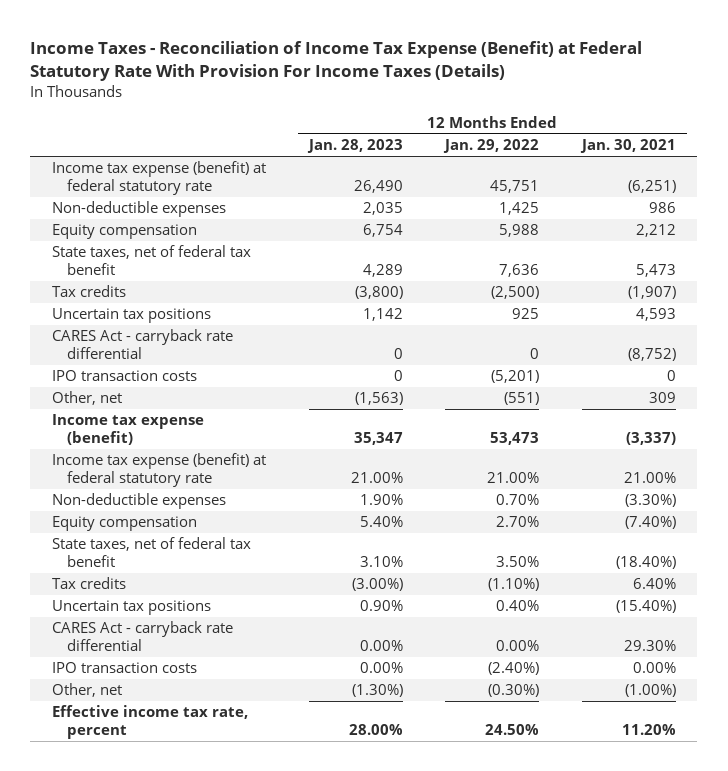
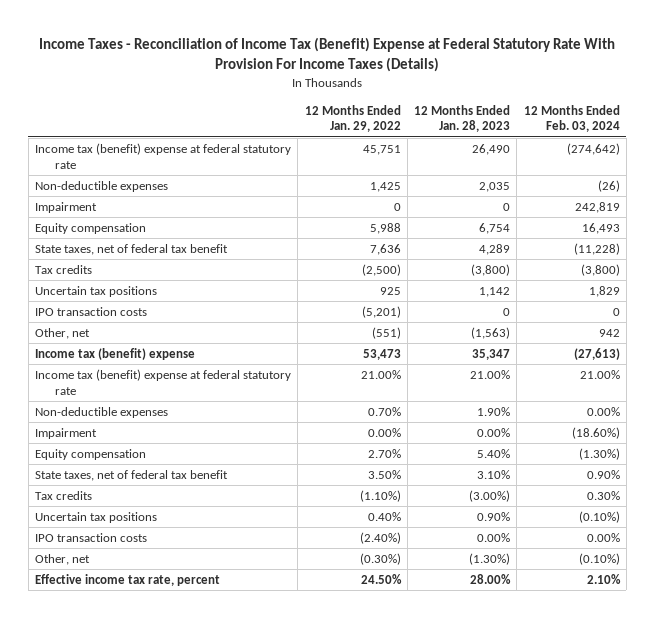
[30,40,643,81] Income Taxes - Reconciliation of Income Tax Expense (Benefit) at Federal Statutory Rate With Provision For Income Taxes (Details) -> [39,36,616,72] Income Taxes - Reconciliation of Income Tax (Benefit) Expense at Federal Statutory Rate With Provision For Income Taxes (Details)
[580,139,677,154] Jan. 30, 2021 -> none
none -> [523,104,620,133] 12 Months Ended Feb. 03, 2024
[51,161,266,196] Income tax expense (benefit) at federal statutory rate -> [35,142,292,169] Income tax (benefit) expense at federal statutory rate
none -> [35,201,98,213] Impairment
[51,329,233,360] CARES Act - carryback rate differential -> none
[51,414,204,446] Income tax expense (benefit) -> [35,347,196,360] Income tax (benefit) expense
[51,453,266,488] Income tax expense (benefit) at federal statutory rate -> [35,368,292,395] Income tax (benefit) expense at federal statutory rate
none -> [35,427,98,439] Impairment
[51,621,233,652] CARES Act - carryback rate differential -> none

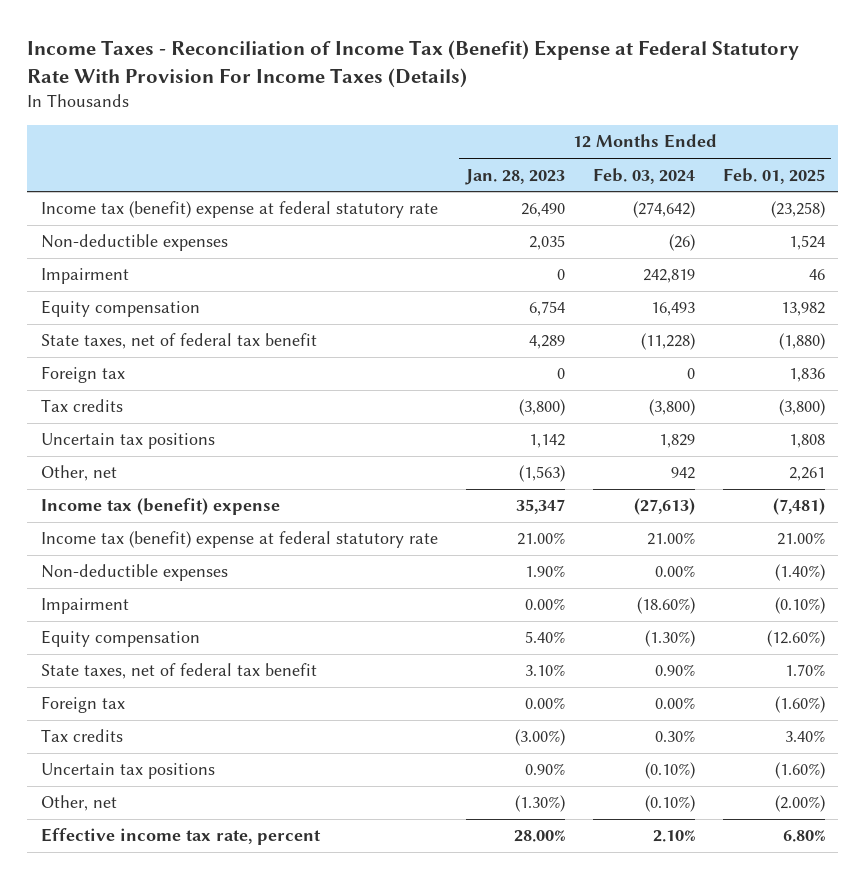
[304,104,401,133] 12 Months Ended Jan. 29, 2022 -> none
none -> [722,167,825,184] Feb. 01, 2025
none -> [40,366,125,384] Foreign tax
[35,306,148,316] IPO transaction costs -> none
none -> [40,696,125,714] Foreign tax
[35,532,148,542] IPO transaction costs -> none

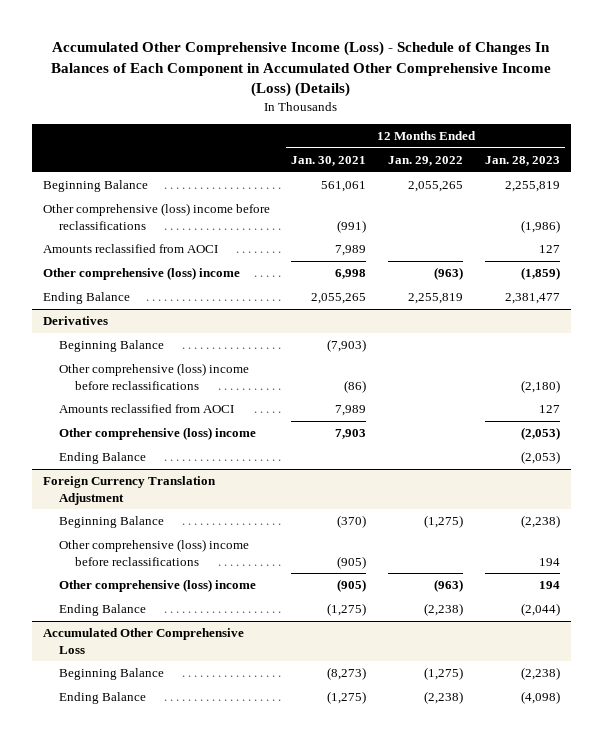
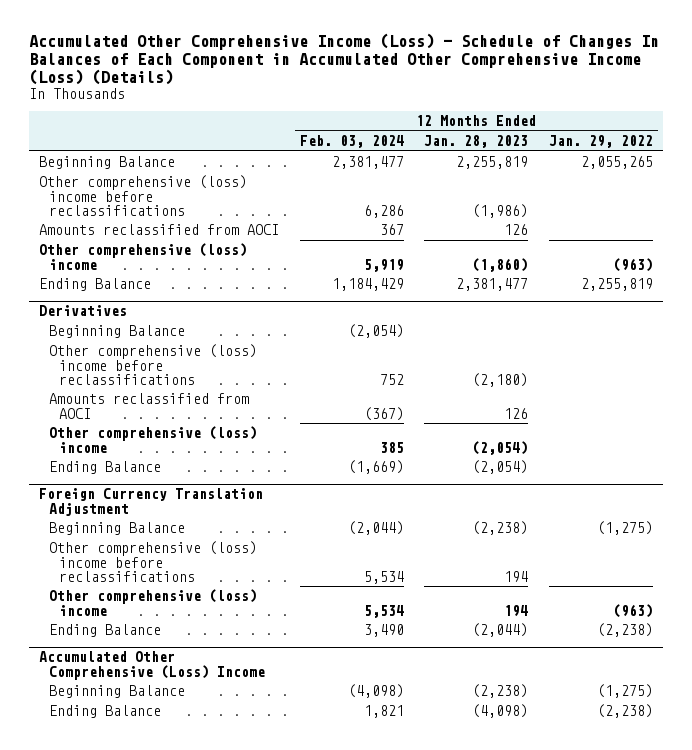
[291,156,367,167] Jan. 30, 2021 -> none
none -> [299,135,404,149] Feb. 03, 2024
[539,245,561,254] 127 -> [504,224,529,236] 126
[521,267,561,281] (1,859) -> [472,257,529,272] (1,860)
[539,405,561,414] 127 -> [504,407,529,419] 126
[521,427,561,441] (2,053) -> [472,440,529,455] (2,054)
[521,451,561,465] (2,053) -> [472,460,529,475] (2,054)
[42,628,244,654] Accumulated Other Comprehensive Loss -> [39,651,265,680] Accumulated Other Comprehensive (Loss) Income

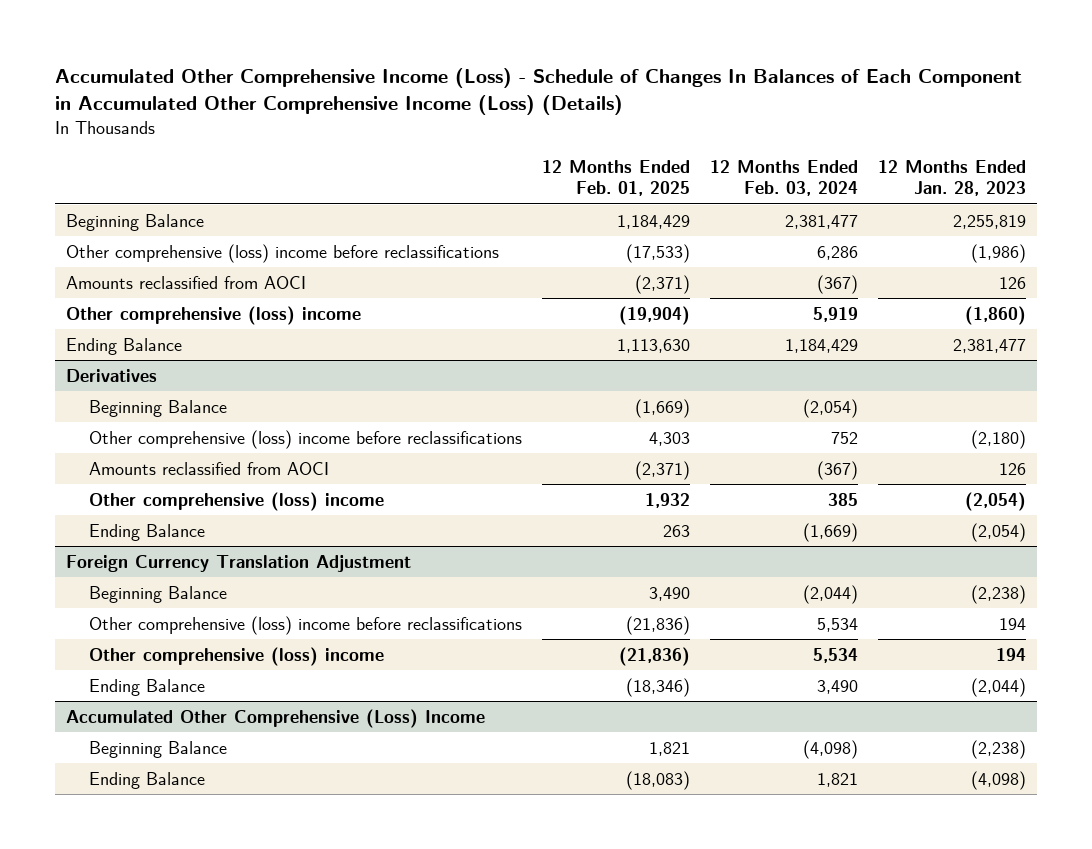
[548,135,653,149] Jan. 29, 2022 -> none
none -> [541,159,690,197] 12 Months Ended Feb. 01, 2025
[379,224,404,236] 367 -> [817,274,859,294] (367)

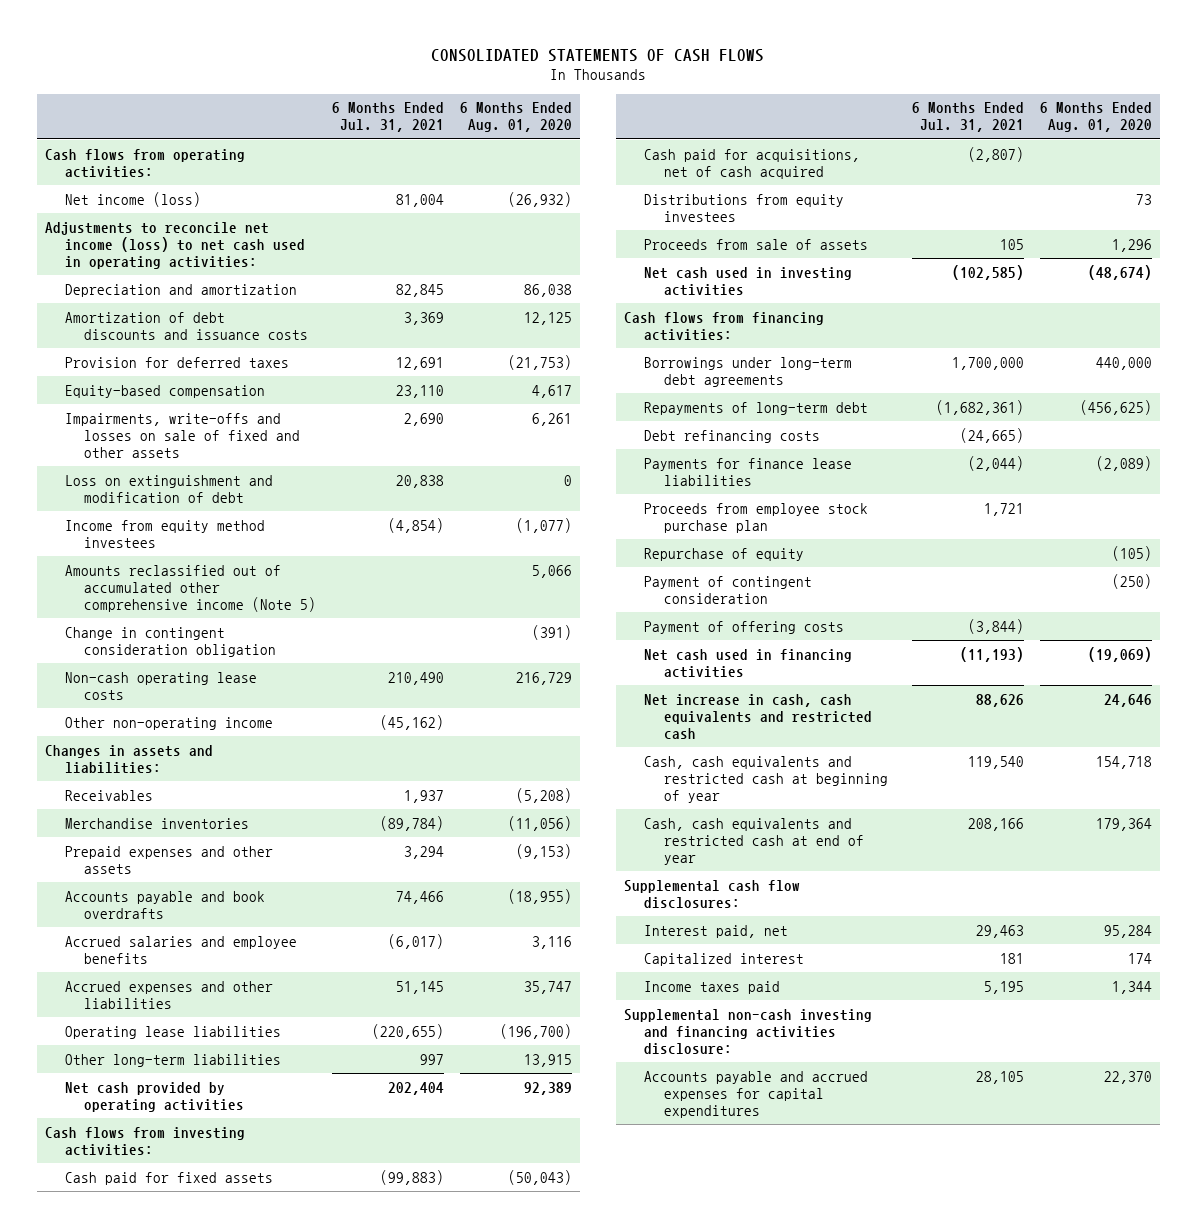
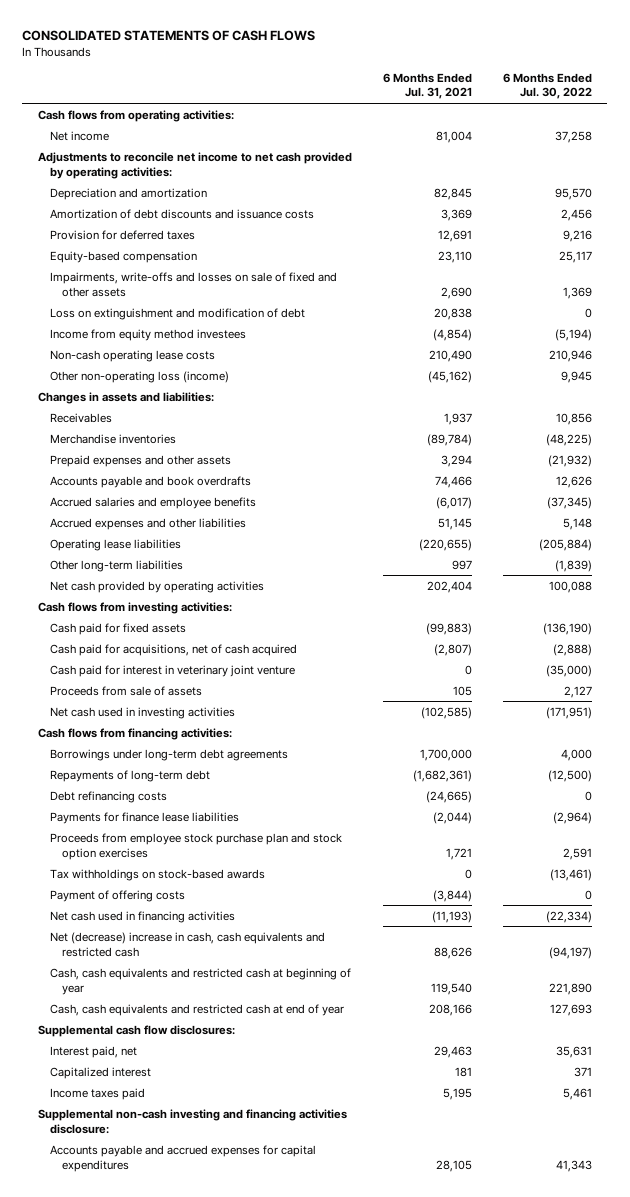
[460,102,573,133] 6 Months Ended Aug. 01, 2020 -> none
none -> [502,72,592,100] 6 Months Ended Jul. 30, 2022
[64,191,201,207] Net income (loss) -> [49,130,109,141] Net income
[45,221,305,269] Adjustments to reconcile net income (loss) to net cash used in operating activities: -> [37,151,352,179] Adjustments to reconcile net income to net cash provided by operating activities:
[64,564,317,612] Amounts reclassified out of accumulated other comprehensive income (Note 5) -> none
[64,626,277,657] Change in contingent consideration obligation -> none
[64,716,273,730] Other non-operating income -> [49,370,229,383] Other non-operating loss (income)
[644,193,845,222] Distributions from equity investees -> none
none -> [49,664,295,677] Cash paid for interest in veterinary joint venture
[644,547,805,561] Repurchase of equity -> none
[644,575,813,604] Payment of contingent consideration -> none
[644,502,869,533] Proceeds from employee stock purchase plan -> [49,832,342,860] Proceeds from employee stock purchase plan and stock option exercises
none -> [49,868,265,881] Tax withholdings on stock-based awards
[644,693,872,739] Net increase in cash, cash equivalents and restricted cash -> [49,931,325,957] Net (decrease) increase in cash, cash equivalents and restricted cash

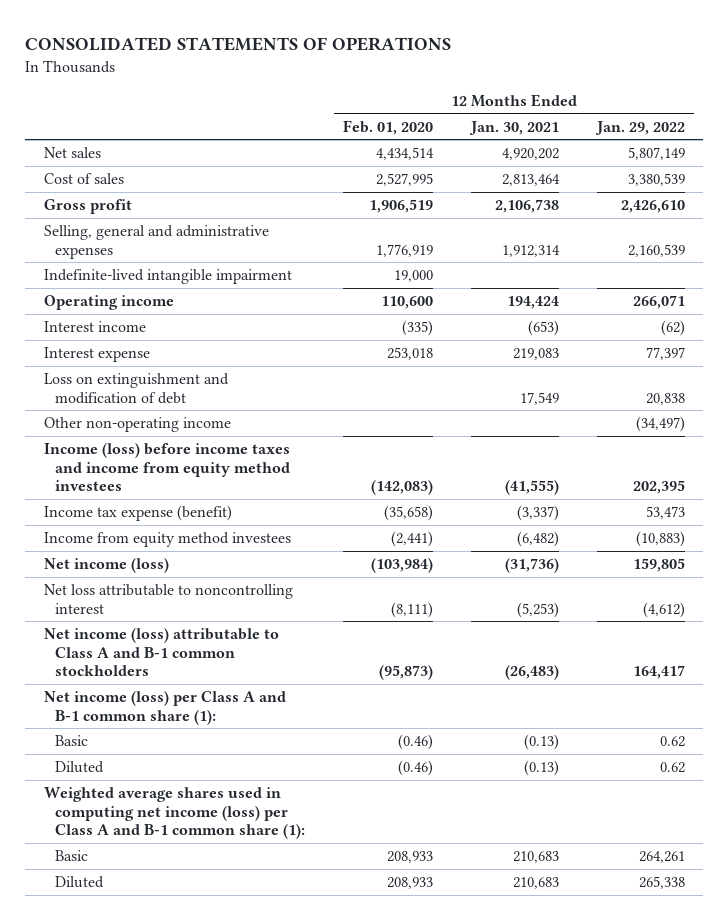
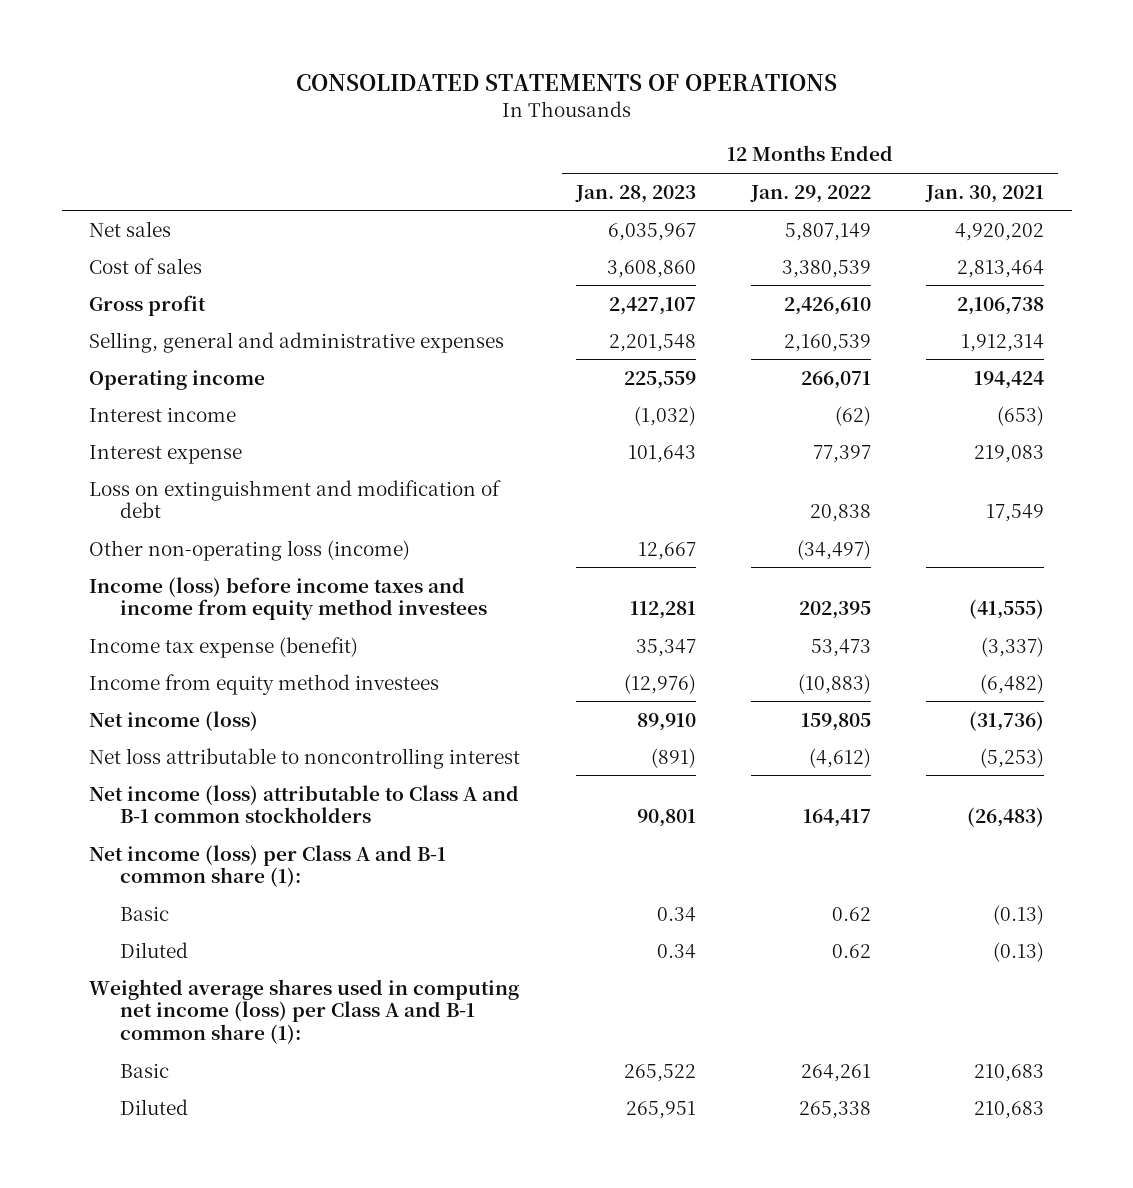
[343,119,434,135] Feb. 01, 2020 -> none
none -> [574,184,696,203] Jan. 28, 2023
[43,269,292,285] Indefinite-lived intangible impairment -> none
[43,417,231,433] Other non-operating income -> [89,539,411,561] Other non-operating loss (income)

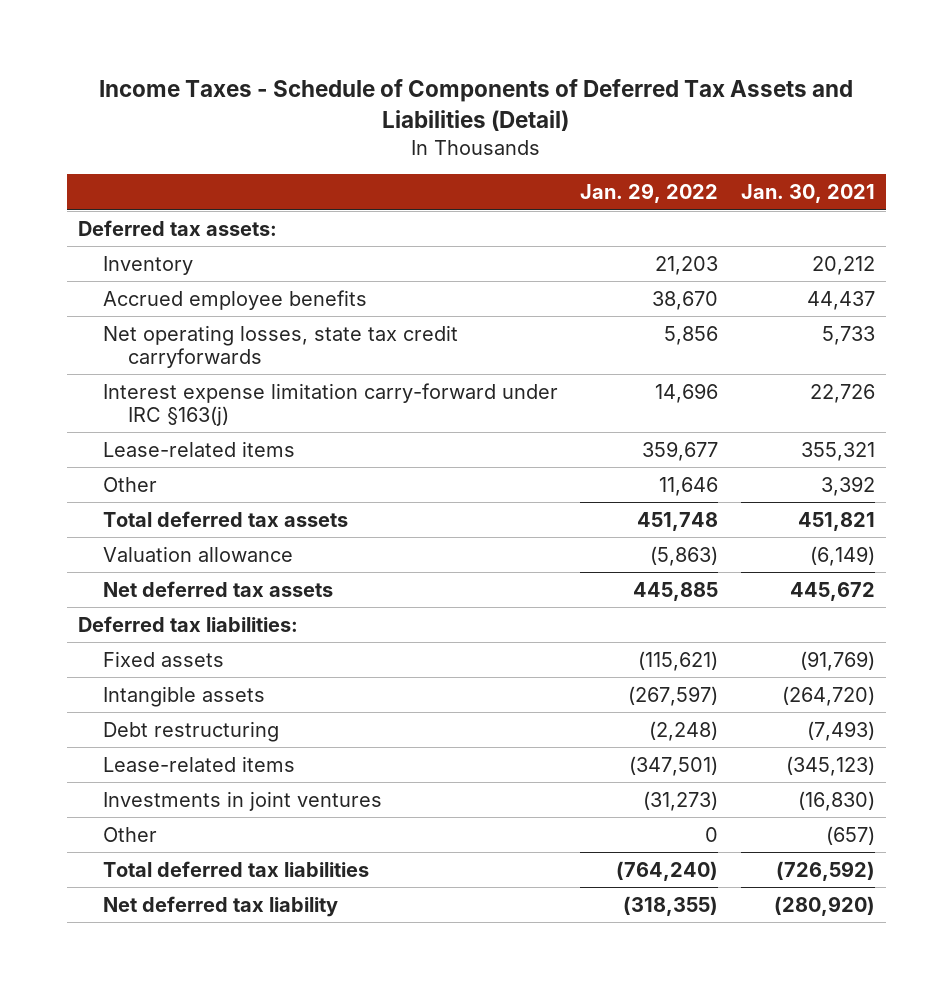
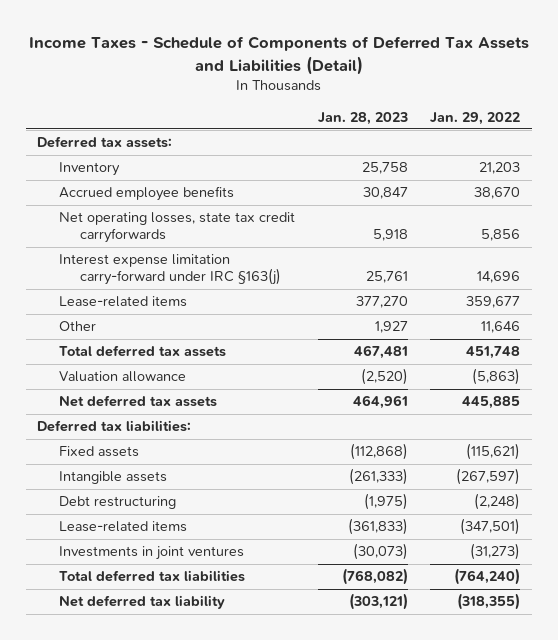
[740,184,875,204] Jan. 30, 2021 -> none
none -> [317,111,408,125] Jan. 28, 2023
[102,826,157,842] Other -> none

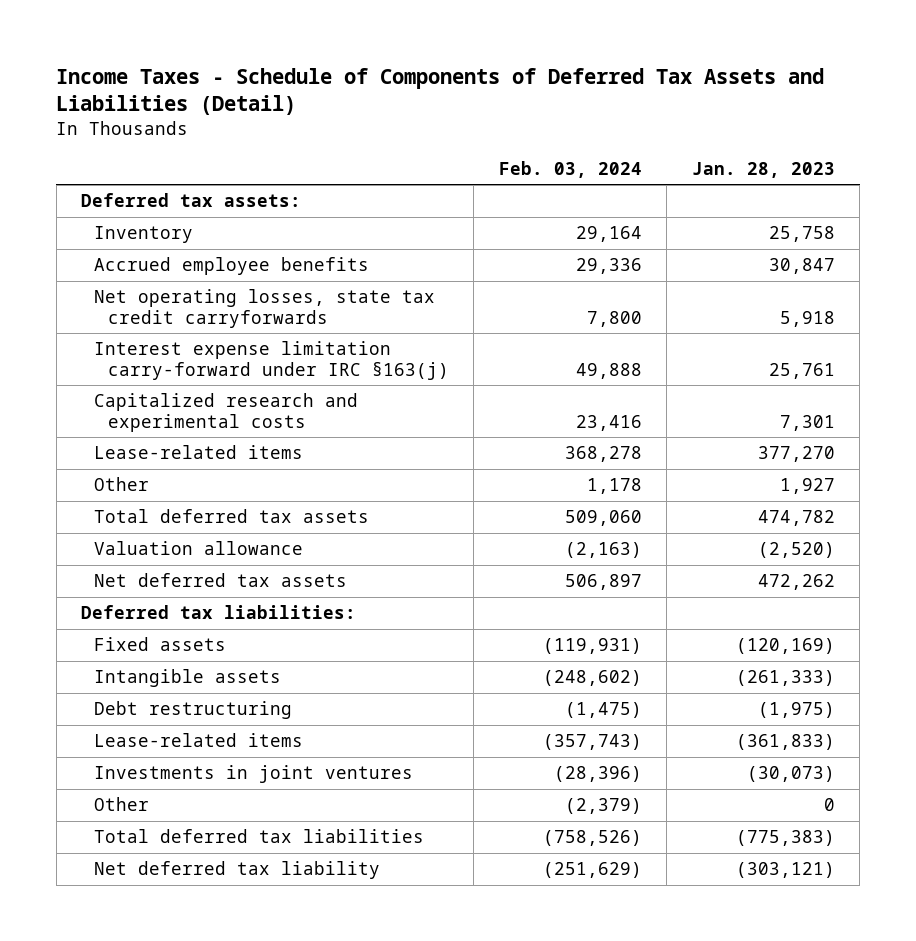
[430,111,521,125] Jan. 29, 2022 -> none
none -> [498,160,642,178] Feb. 03, 2024
none -> [94,393,359,432] Capitalized research and experimental costs
[353,345,408,360] 467,481 -> [757,510,835,527] 474,782
[352,395,408,410] 464,961 -> [757,574,835,591] 472,262
[349,443,408,461] (112,868) -> [735,638,835,655] (120,169)
none -> [94,797,150,812] Other
[341,568,408,586] (768,082) -> [735,830,835,847] (775,383)

